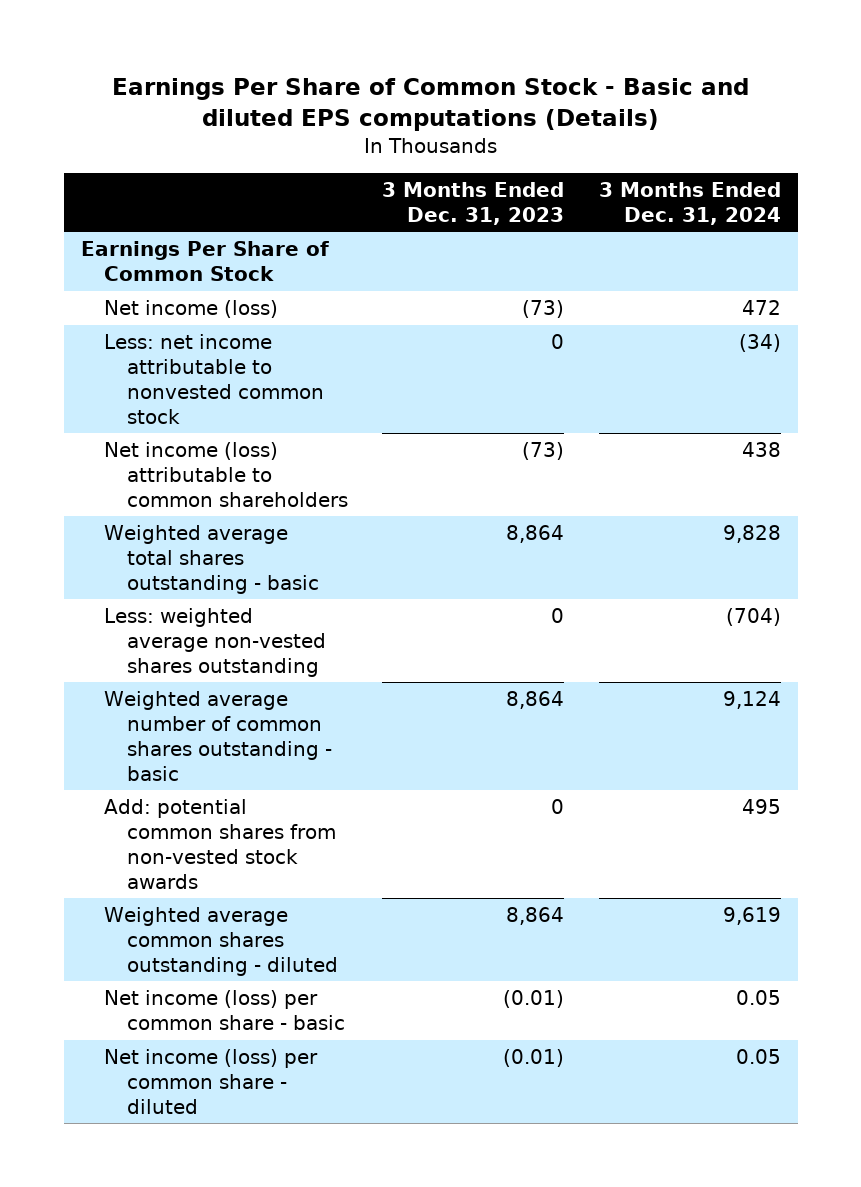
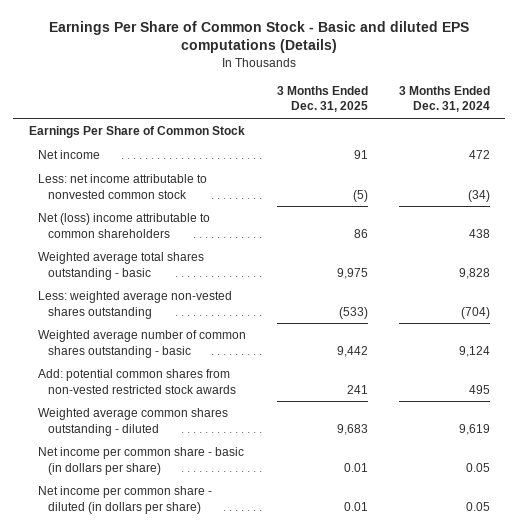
[382,181,565,225] 3 Months Ended Dec. 31, 2023 -> none
none -> [276,85,368,113] 3 Months Ended Dec. 31, 2025
[103,300,278,319] Net income (loss) -> [38,150,101,160] Net income
[103,442,348,507] Net income (loss) attributable to common shareholders -> [38,213,211,238] Net (loss) income attributable to common shareholders
[103,799,336,889] Add: potential common shares from non-vested stock awards -> [38,369,236,394] Add: potential common shares from non-vested restricted stock awards
[103,990,345,1030] Net income (loss) per common share - basic -> [38,447,245,475] Net income per common share - basic (in dollars per share)
[103,1049,318,1114] Net income (loss) per common share - diluted -> [38,486,213,514] Net income per common share - diluted (in dollars per share)

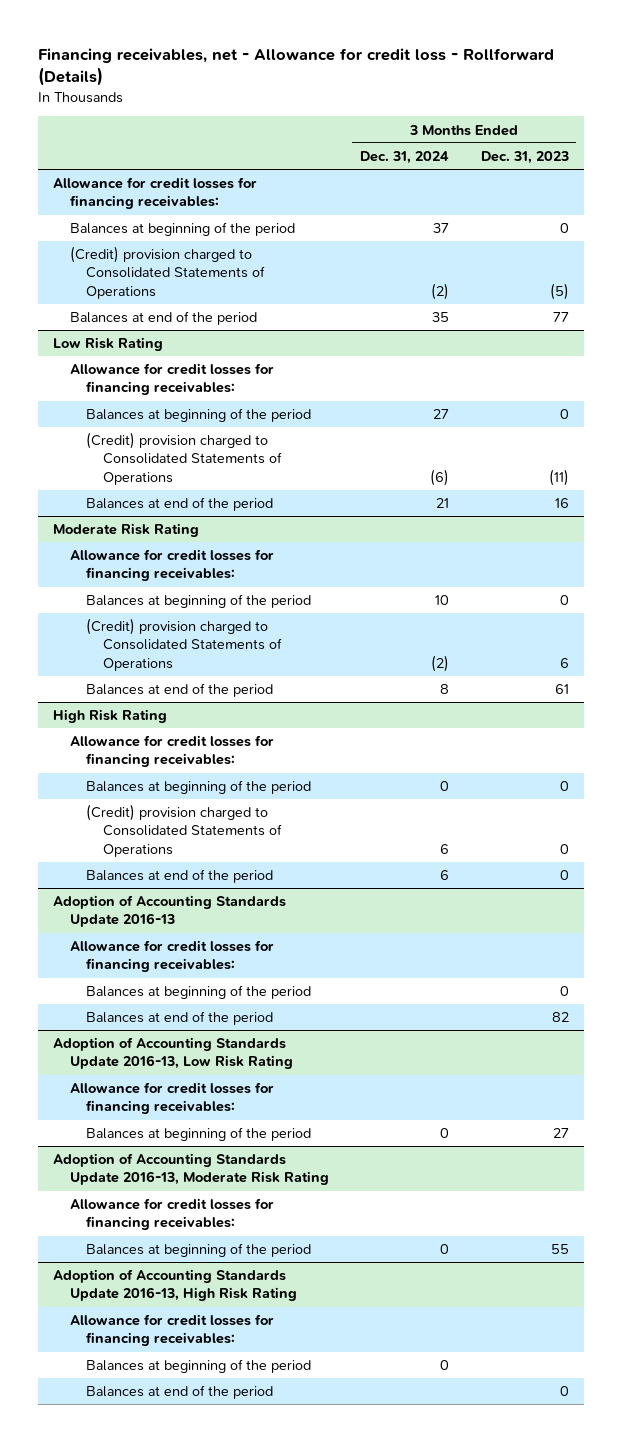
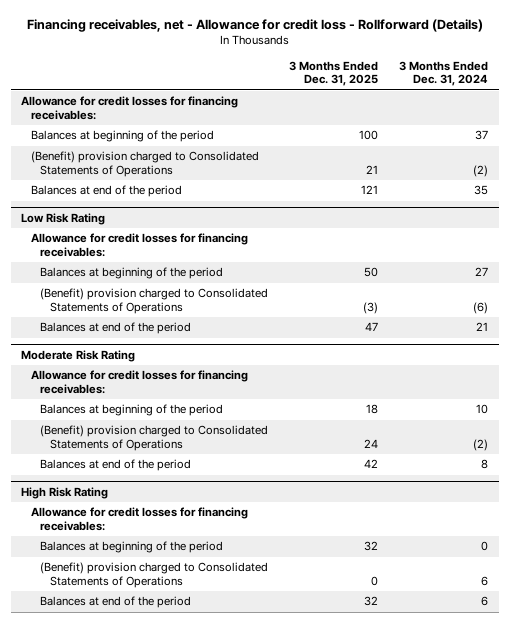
[480,151,569,165] Dec. 31, 2023 -> none
none -> [289,60,379,87] 3 Months Ended Dec. 31, 2025
[69,246,266,299] (Credit) provision charged to Consolidated Statements of Operations -> [30,151,259,178] (Benefit) provision charged to Consolidated Statements of Operations
[86,432,283,485] (Credit) provision charged to Consolidated Statements of Operations -> [40,288,269,315] (Benefit) provision charged to Consolidated Statements of Operations
[86,618,283,671] (Credit) provision charged to Consolidated Statements of Operations -> [40,425,269,452] (Benefit) provision charged to Consolidated Statements of Operations
[86,804,283,857] (Credit) provision charged to Consolidated Statements of Operations -> [40,562,269,589] (Benefit) provision charged to Consolidated Statements of Operations
[53,895,287,928] Adoption of Accounting Standards Update 2016-13 -> none
[69,940,274,973] Allowance for credit losses for financing receivables: -> none
[86,985,312,1000] Balances at beginning of the period -> none
[86,1011,274,1026] Balances at end of the period -> none
[53,1037,293,1070] Adoption of Accounting Standards Update 2016-13, Low Risk Rating -> none
[69,1082,274,1115] Allowance for credit losses for financing receivables: -> none
[86,1127,312,1142] Balances at beginning of the period -> none
[53,1153,329,1186] Adoption of Accounting Standards Update 2016-13, Moderate Risk Rating -> none
[69,1198,274,1231] Allowance for credit losses for financing receivables: -> none
[86,1243,312,1258] Balances at beginning of the period -> none
[53,1269,297,1302] Adoption of Accounting Standards Update 2016-13, High Risk Rating -> none
[69,1314,274,1347] Allowance for credit losses for financing receivables: -> none
[86,1359,312,1374] Balances at beginning of the period -> none
[86,1385,274,1400] Balances at end of the period -> none

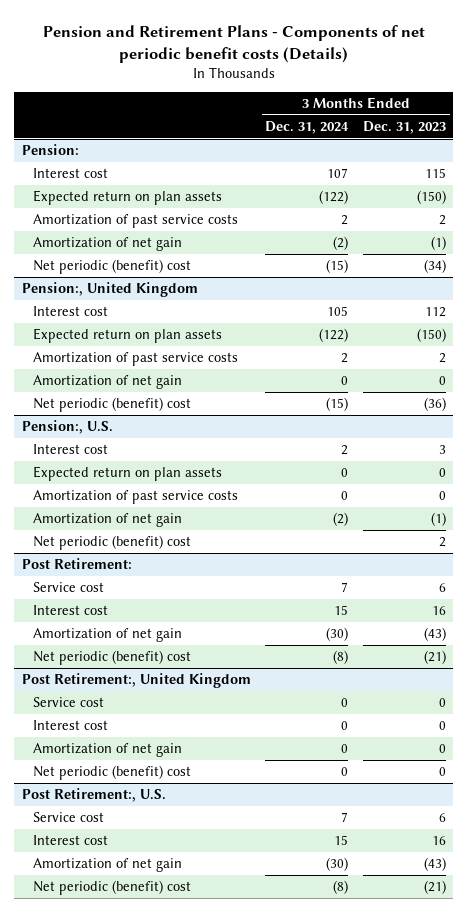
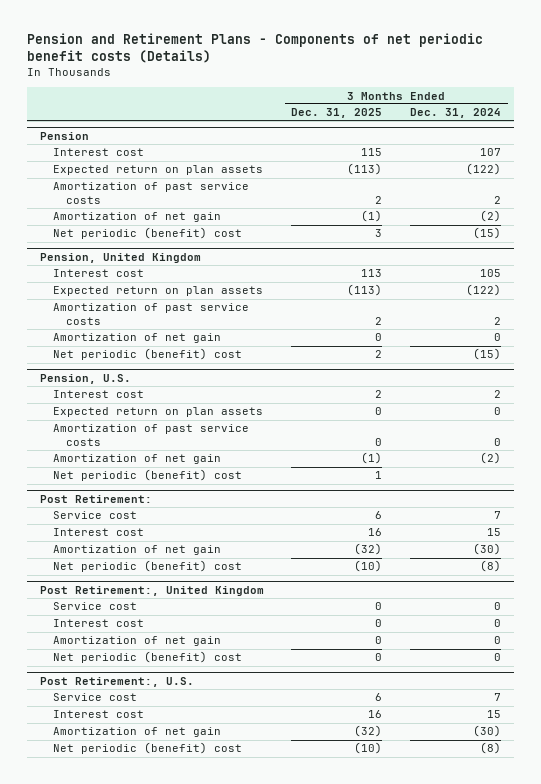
[363,120,447,134] Dec. 31, 2023 -> none
none -> [291,108,383,119] Dec. 31, 2025
[21,143,79,155] Pension: -> [40,131,90,140] Pension
[21,281,198,297] Pension:, United Kingdom -> [40,252,202,263] Pension, United Kingdom
[21,419,113,434] Pension:, U.S. -> [40,373,132,384] Pension, U.S.

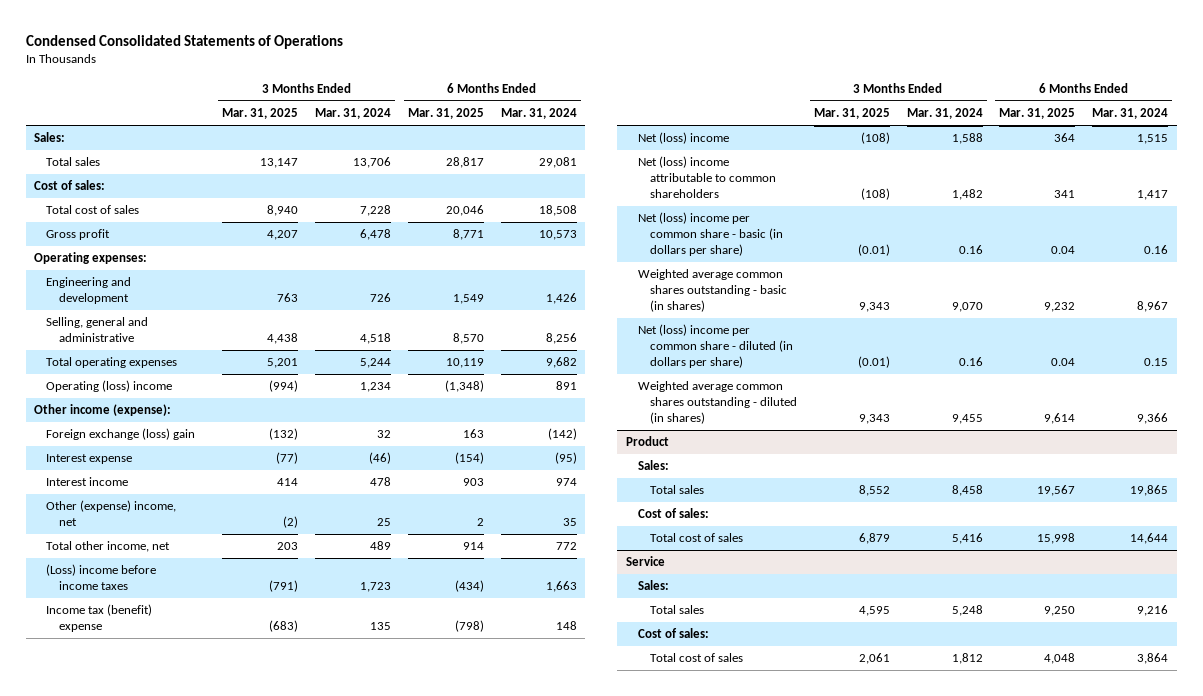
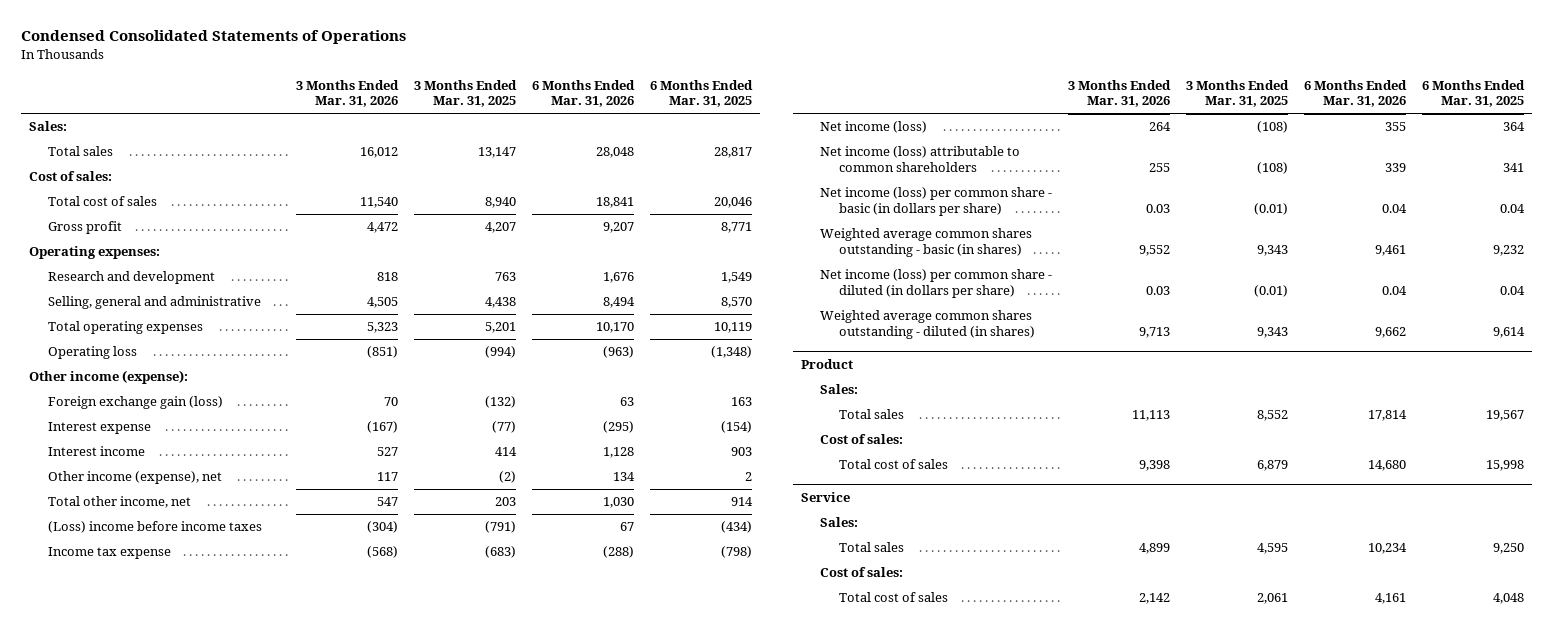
[315,108,392,120] Mar. 31, 2024 -> none
[500,108,577,120] Mar. 31, 2024 -> none
none -> [295,79,399,108] 3 Months Ended Mar. 31, 2026
none -> [532,79,636,108] 6 Months Ended Mar. 31, 2026
[46,277,132,305] Engineering and development -> [47,271,215,285] Research and development
[46,380,173,393] Operating (loss) income -> [47,346,137,360] Operating loss
[46,428,196,441] Foreign exchange (loss) gain -> [47,396,223,410] Foreign exchange gain (loss)
[46,500,177,527] Other (expense) income, net -> [47,471,222,485] Other income (expense), net
[46,604,153,633] Income tax (benefit) expense -> [47,547,171,560] Income tax expense
[637,132,729,145] Net (loss) income -> [819,121,927,134] Net income (loss)
[637,156,777,199] Net (loss) income attributable to common shareholders -> [819,146,1020,172] Net income (loss) attributable to common shareholders
[637,212,784,257] Net (loss) income per common share - basic (in dollars per share) -> [819,187,1052,216] Net income (loss) per common share - basic (in dollars per share)
[637,324,794,369] Net (loss) income per common share - diluted (in dollars per share) -> [819,269,1052,298] Net income (loss) per common share - diluted (in dollars per share)

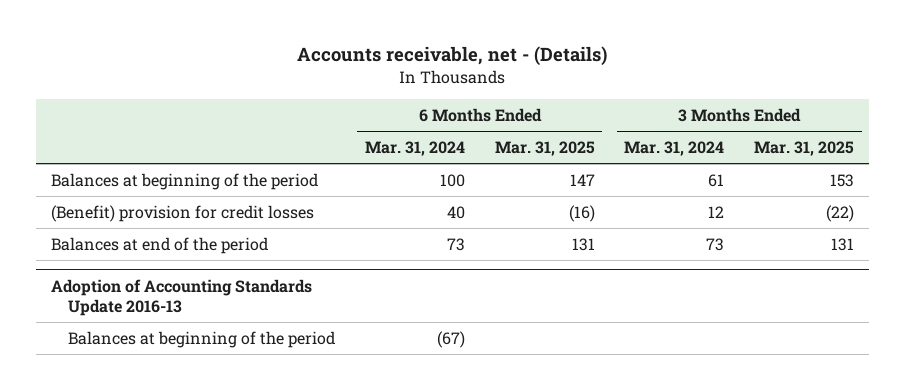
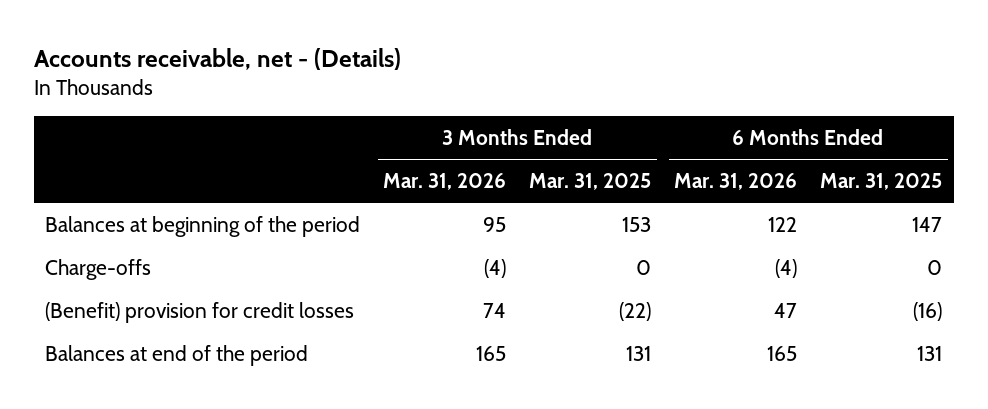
[364,141,465,157] Mar. 31, 2024 -> none
[624,141,725,157] Mar. 31, 2024 -> none
none -> [383,173,507,191] Mar. 31, 2026
none -> [674,173,798,191] Mar. 31, 2026
none -> [45,258,152,280] Charge-offs
[50,278,312,316] Adoption of Accounting Standards Update 2016-13 -> none
[67,330,335,348] Balances at beginning of the period -> none

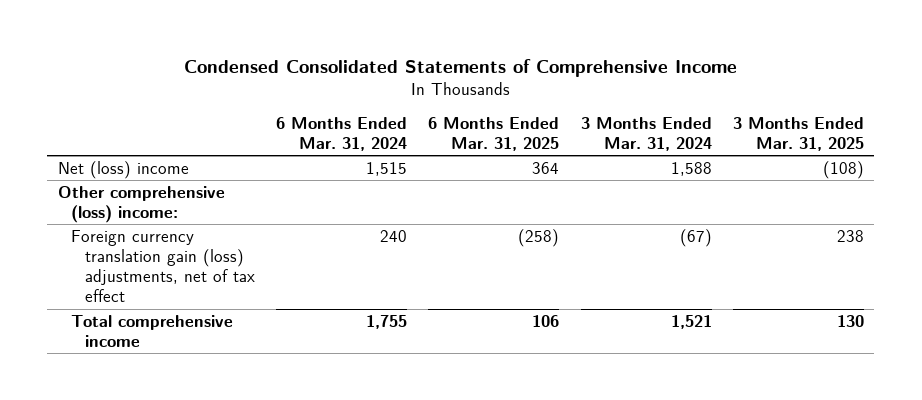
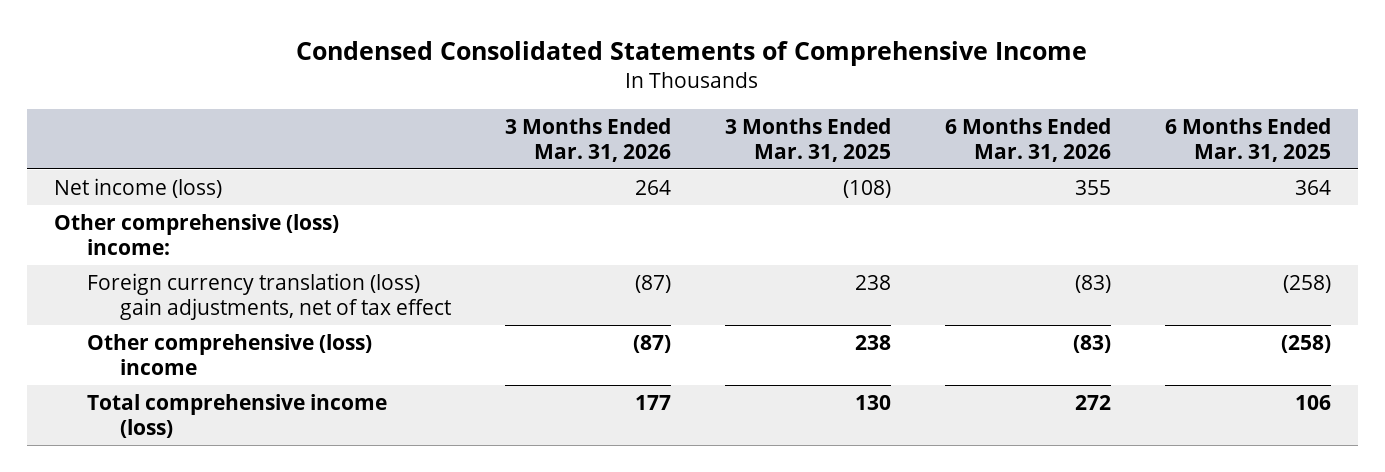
[276,116,408,151] 6 Months Ended Mar. 31, 2024 -> none
[580,116,712,151] 3 Months Ended Mar. 31, 2024 -> none
none -> [504,118,671,162] 3 Months Ended Mar. 31, 2026
none -> [944,118,1111,162] 6 Months Ended Mar. 31, 2026
[58,160,190,179] Net (loss) income -> [53,178,222,199] Net income (loss)
[71,229,255,303] Foreign currency translation gain (loss) adjustments, net of tax effect -> [86,273,452,320] Foreign currency translation (loss) gain adjustments, net of tax effect
none -> [86,334,372,375] Other comprehensive (loss) income
[71,314,234,347] Total comprehensive income -> [86,394,387,438] Total comprehensive income (loss)

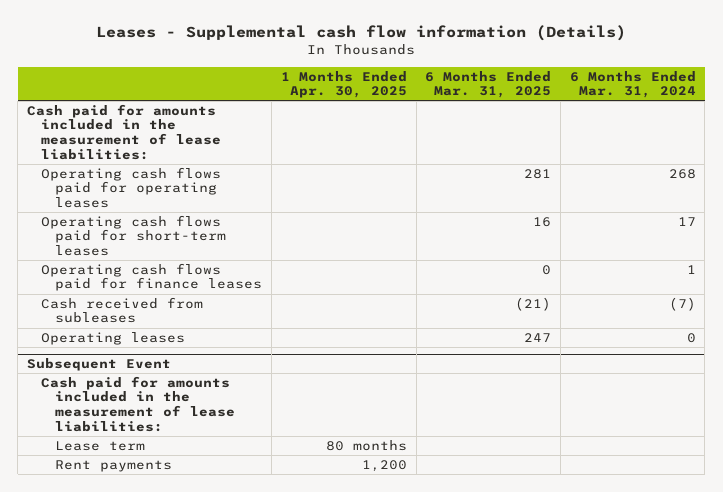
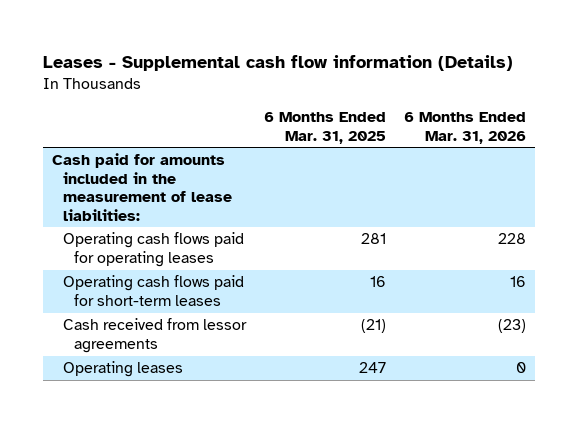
[280,70,407,99] 1 Months Ended Apr. 30, 2025 -> none
[569,70,696,99] 6 Months Ended Mar. 31, 2024 -> none
none -> [403,112,526,144] 6 Months Ended Mar. 31, 2026
[41,262,263,292] Operating cash flows paid for finance leases -> none
[41,296,204,324] Cash received from subleases -> [63,318,248,353] Cash received from lessor agreements
[27,358,172,372] Subsequent Event -> none
[41,375,236,432] Cash paid for amounts included in the measurement of lease liabilities: -> none
[55,440,146,451] Lease term -> none
[55,459,173,472] Rent payments -> none

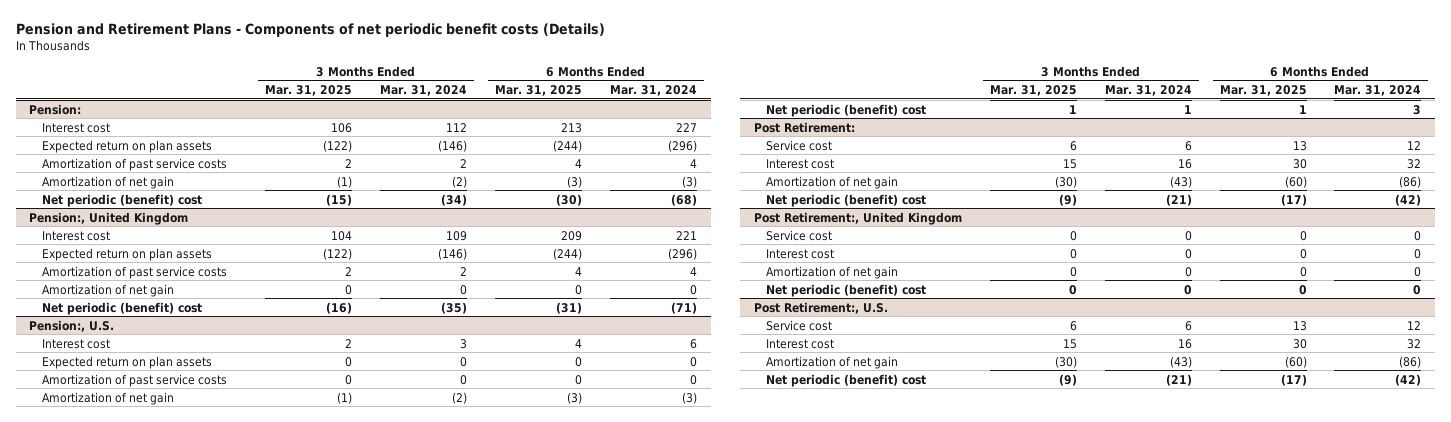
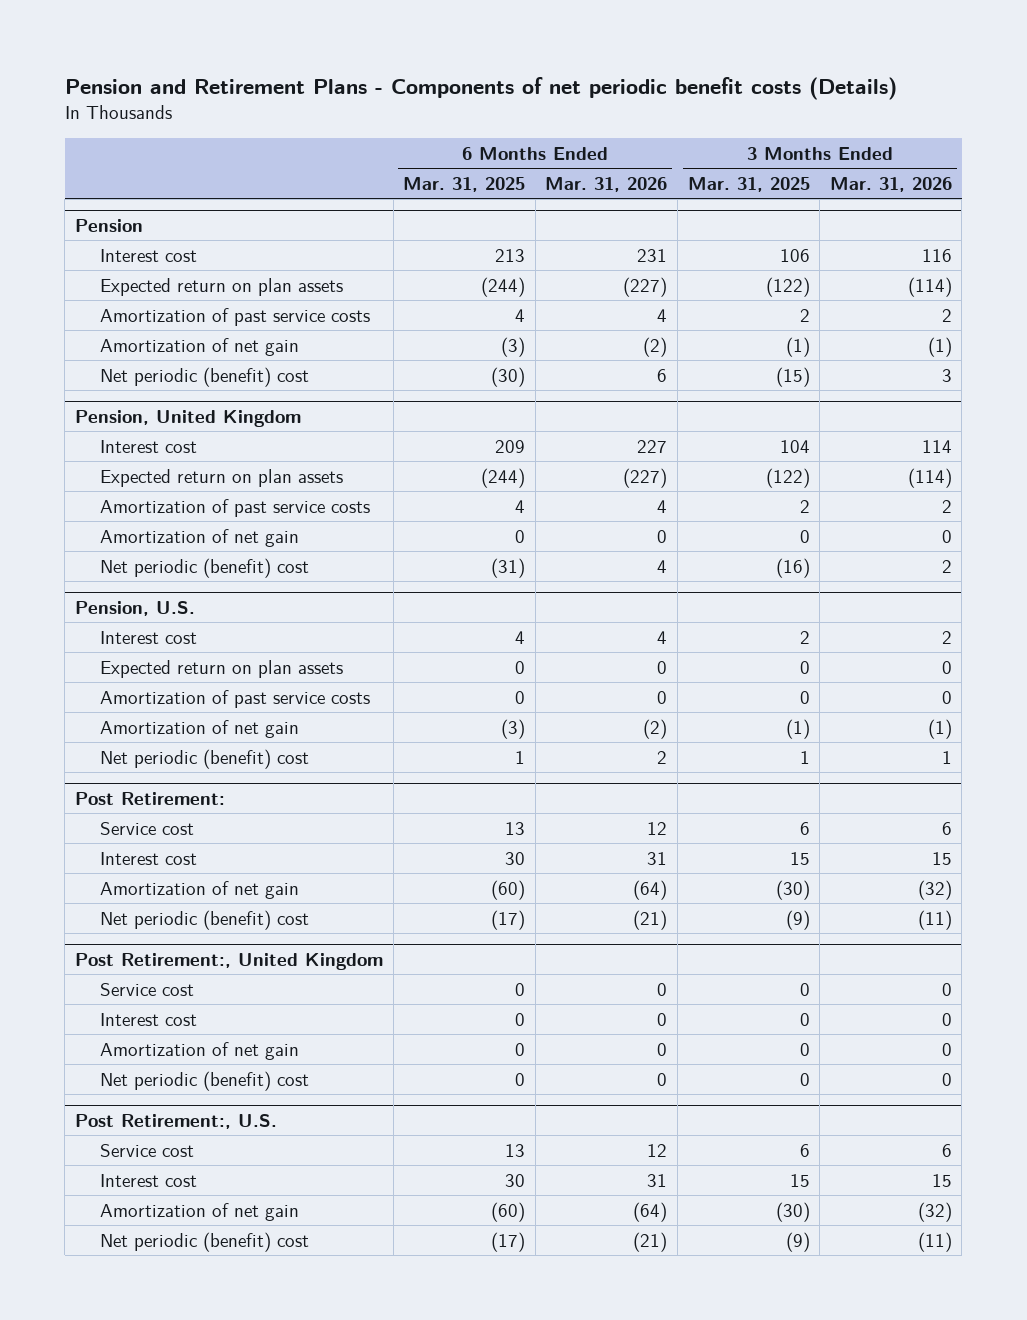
[380,84,468,96] Mar. 31, 2024 -> none
[609,84,697,96] Mar. 31, 2024 -> none
none -> [545,176,668,192] Mar. 31, 2026
none -> [829,176,952,192] Mar. 31, 2026
[29,103,82,115] Pension: -> [75,218,144,232] Pension
[29,211,189,225] Pension:, United Kingdom -> [75,409,302,427] Pension, United Kingdom
[29,319,115,332] Pension:, U.S. -> [75,600,196,616] Pension, U.S.

